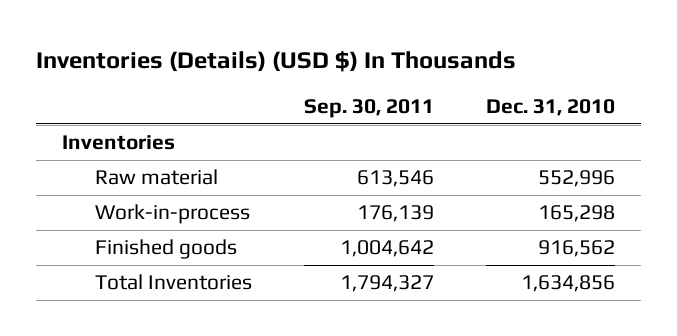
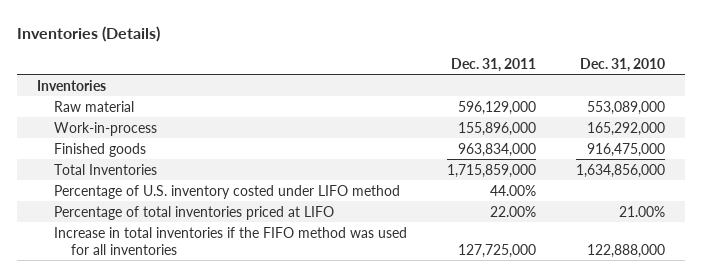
[35,51,516,73] Inventories (Details) (USD $) In Thousands -> [17,26,161,43] Inventories (Details)
[304,99,435,119] Sep. 30, 2011 -> none
none -> [451,57,537,72] Dec. 31, 2011
[538,170,616,188] 552,996 -> [587,100,666,115] 553,089,000
[538,205,616,223] 165,298 -> [587,121,666,136] 165,292,000
[538,240,616,258] 916,562 -> [587,142,666,157] 916,475,000
[521,275,616,293] 1,634,856 -> [576,163,666,178] 1,634,856,000
none -> [54,184,401,199] Percentage of U.S. inventory costed under LIFO method
none -> [54,205,335,220] Percentage of total inventories priced at LIFO
none -> [54,226,408,255] Increase in total inventories if the FIFO method was used for all inventories

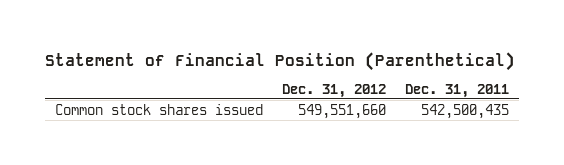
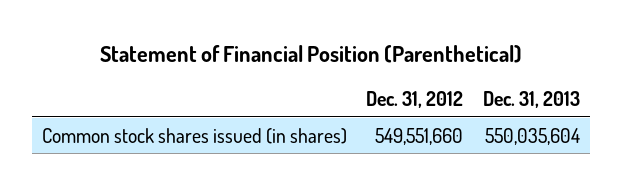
[405,83,510,98] Dec. 31, 2011 -> none
none -> [482,90,580,108] Dec. 31, 2013
[54,103,263,115] Common stock shares issued -> [41,127,347,144] Common stock shares issued (in shares)

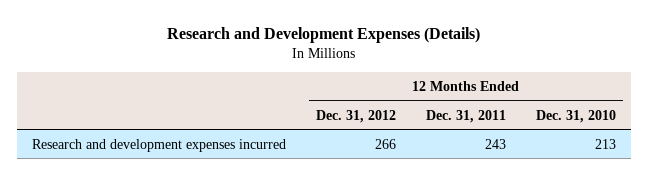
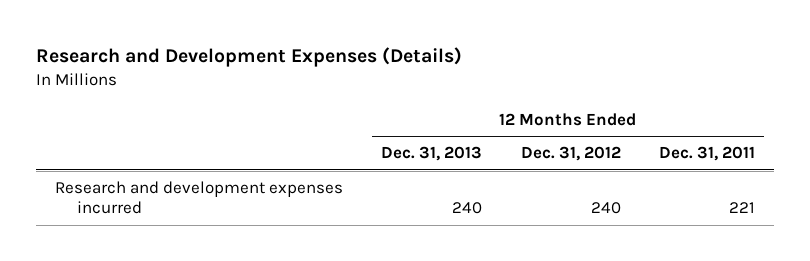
[535,109,616,123] Dec. 31, 2010 -> none
none -> [381,146,483,162] Dec. 31, 2013
[375,138,397,149] 266 -> [590,202,621,215] 240
[484,138,506,149] 243 -> [728,202,755,214] 221

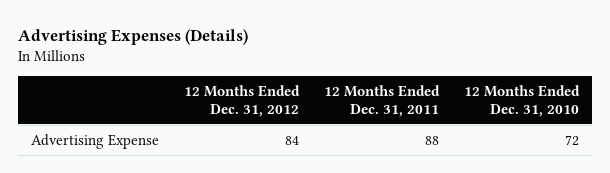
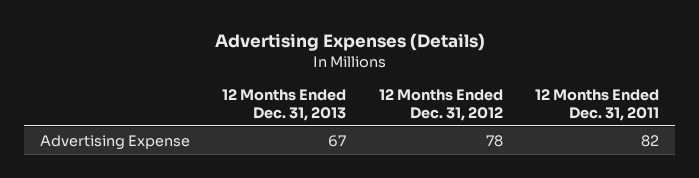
[464,84,581,117] 12 Months Ended Dec. 31, 2010 -> none
none -> [222,89,347,121] 12 Months Ended Dec. 31, 2013
[284,135,299,145] 84 -> [485,134,503,147] 78
[425,135,440,145] 88 -> [640,134,659,147] 82

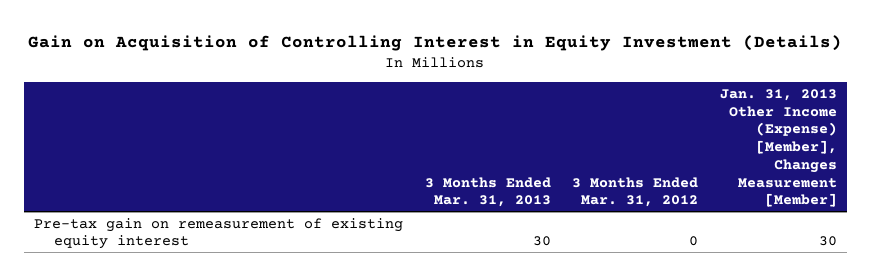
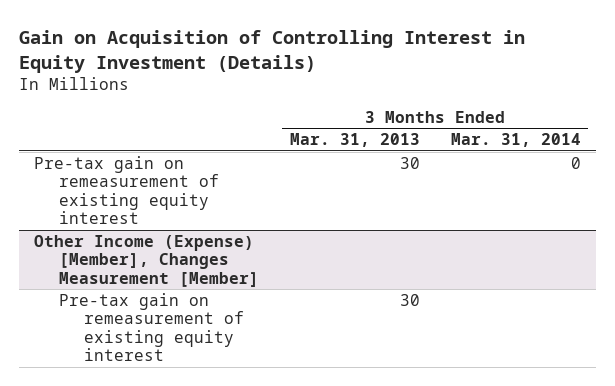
[572,176,699,208] 3 Months Ended Mar. 31, 2012 -> none
[719,89,837,208] Jan. 31, 2013 Other Income (Expense) [Member], Changes Measurement [Member] -> none
none -> [450,133,581,148] Mar. 31, 2014
none -> [34,234,259,287] Other Income (Expense) [Member], Changes Measurement [Member]
none -> [58,292,244,362] Pre-tax gain on remeasurement of existing equity interest

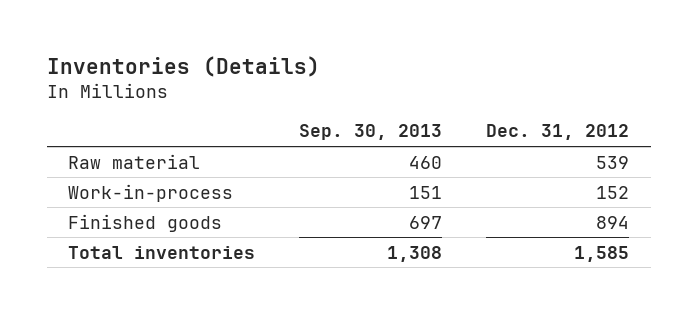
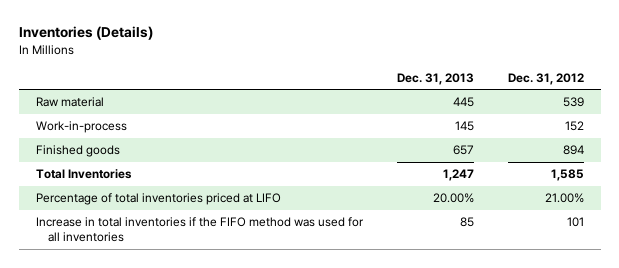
[299,124,443,141] Sep. 30, 2013 -> none
none -> [396,72,474,85] Dec. 31, 2013
[68,245,256,259] Total inventories -> [35,169,132,180] Total Inventories
none -> [35,193,281,206] Percentage of total inventories priced at LIFO
none -> [35,217,364,243] Increase in total inventories if the FIFO method was used for all inventories

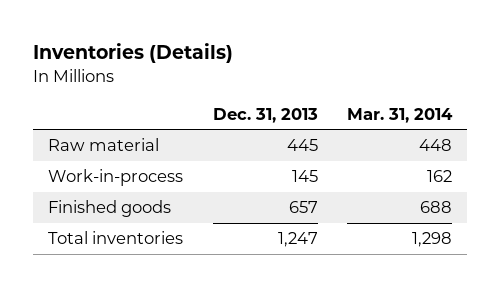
[507,72,584,85] Dec. 31, 2012 -> none
none -> [347,107,454,123] Mar. 31, 2014
[35,193,281,206] Percentage of total inventories priced at LIFO -> none
[35,217,364,243] Increase in total inventories if the FIFO method was used for all inventories -> none
[35,169,132,180] Total Inventories -> [48,231,184,245] Total inventories

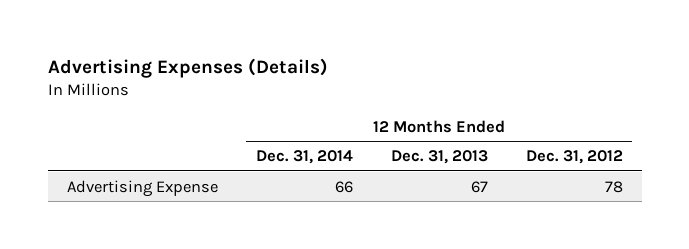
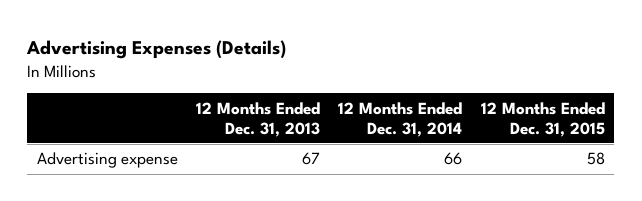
[525,150,623,165] Dec. 31, 2012 -> none
none -> [480,101,605,137] 12 Months Ended Dec. 31, 2015
[66,179,218,197] Advertising Expense -> [36,152,178,169] Advertising expense

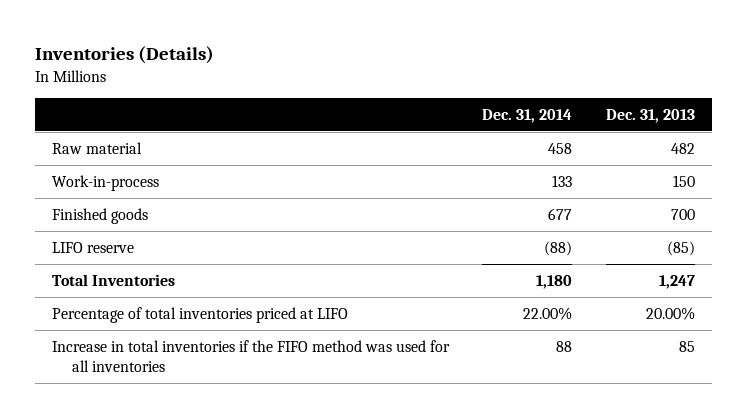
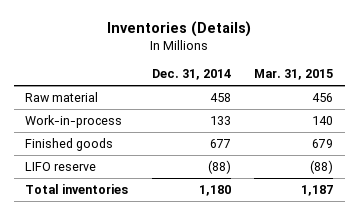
[605,108,695,123] Dec. 31, 2013 -> none
none -> [253,69,333,81] Mar. 31, 2015
[51,306,348,323] Percentage of total inventories priced at LIFO -> none
[51,339,450,372] Increase in total inventories if the FIFO method was used for all inventories -> none
[51,273,175,286] Total Inventories -> [25,183,129,194] Total inventories

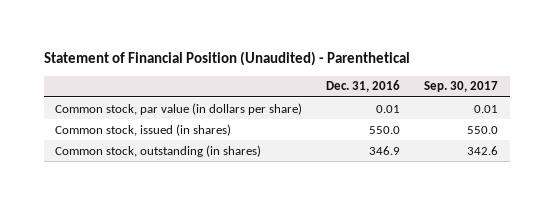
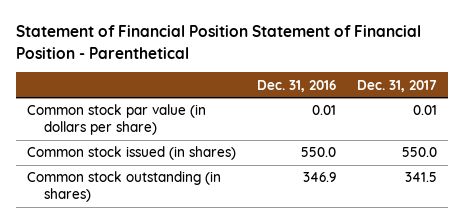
[43,51,410,67] Statement of Financial Position (Unaudited) - Parenthetical -> [16,25,422,59] Statement of Financial Position Statement of Financial Position - Parenthetical
[423,81,498,93] Sep. 30, 2017 -> none
none -> [357,79,438,92] Dec. 31, 2017
[55,102,303,115] Common stock, par value (in dollars per share) -> [26,104,206,136] Common stock par value (in dollars per share)
[55,123,232,136] Common stock, issued (in shares) -> [26,146,236,161] Common stock issued (in shares)
[55,144,262,157] Common stock, outstanding (in shares) -> [26,171,221,203] Common stock outstanding (in shares)

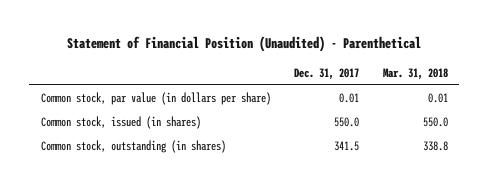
[16,25,422,59] Statement of Financial Position Statement of Financial Position - Parenthetical -> [67,36,422,53] Statement of Financial Position (Unaudited) - Parenthetical
[257,79,337,92] Dec. 31, 2016 -> none
none -> [382,67,448,80] Mar. 31, 2018
[26,104,206,136] Common stock par value (in dollars per share) -> [40,92,271,106] Common stock, par value (in dollars per share)
[26,146,236,161] Common stock issued (in shares) -> [40,116,201,130] Common stock, issued (in shares)
[26,171,221,203] Common stock outstanding (in shares) -> [40,140,226,154] Common stock, outstanding (in shares)

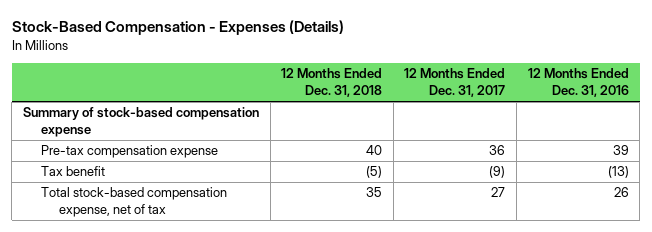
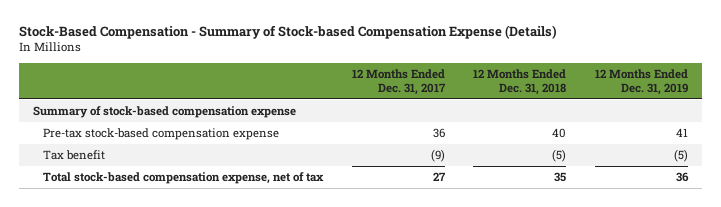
[11,20,344,36] Stock-Based Compensation - Expenses (Details) -> [18,25,557,40] Stock-Based Compensation - Summary of Stock-based Compensation Expense (Details)
[527,68,629,98] 12 Months Ended Dec. 31, 2016 -> none
none -> [594,68,688,95] 12 Months Ended Dec. 31, 2019
[40,145,218,159] Pre-tax compensation expense -> [42,128,279,141] Pre-tax stock-based compensation expense

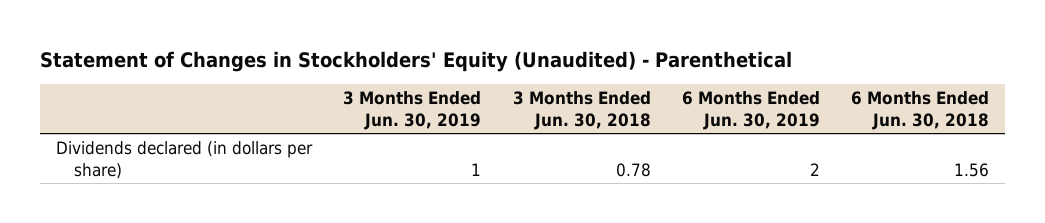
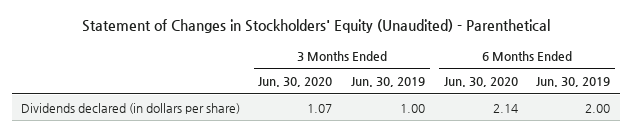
[512,90,651,130] 3 Months Ended Jun. 30, 2018 -> none
[851,90,990,130] 6 Months Ended Jun. 30, 2018 -> none
none -> [258,77,333,88] Jun. 30, 2020
none -> [443,77,518,88] Jun. 30, 2020
[471,162,482,176] 1 -> [400,103,426,113] 1.00
[810,162,821,176] 2 -> [585,103,611,113] 2.00

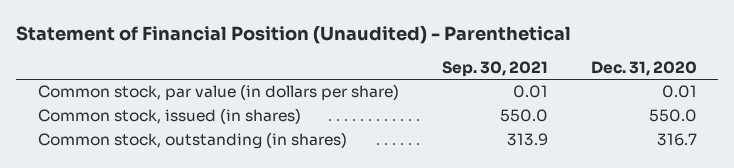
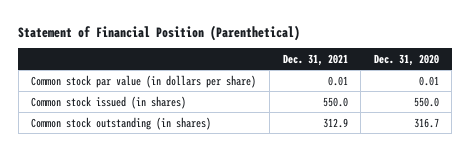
[15,26,571,45] Statement of Financial Position (Unaudited) - Parenthetical -> [18,24,301,41] Statement of Financial Position (Parenthetical)
[441,61,548,78] Sep. 30, 2021 -> none
none -> [282,53,348,66] Dec. 31, 2021
[37,84,399,102] Common stock, par value (in dollars per share) -> [31,74,257,88] Common stock par value (in dollars per share)
[37,108,301,125] Common stock, issued (in shares) -> [31,95,187,109] Common stock issued (in shares)
[37,132,347,150] Common stock, outstanding (in shares) -> [31,116,212,130] Common stock outstanding (in shares)

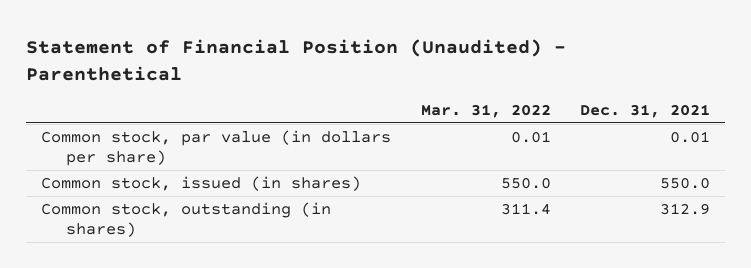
[18,24,301,41] Statement of Financial Position (Parenthetical) -> [26,39,567,81] Statement of Financial Position (Unaudited) - Parenthetical
[373,53,439,66] Dec. 31, 2020 -> none
none -> [420,103,551,118] Mar. 31, 2022
[31,74,257,88] Common stock par value (in dollars per share) -> [41,129,392,167] Common stock, par value (in dollars per share)
[31,95,187,109] Common stock issued (in shares) -> [41,175,362,191] Common stock, issued (in shares)
[31,116,212,130] Common stock outstanding (in shares) -> [41,201,332,238] Common stock, outstanding (in shares)

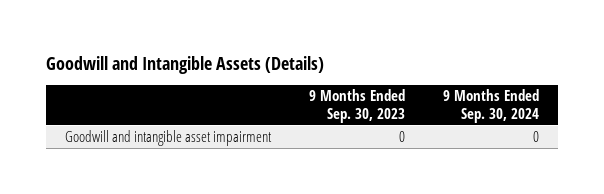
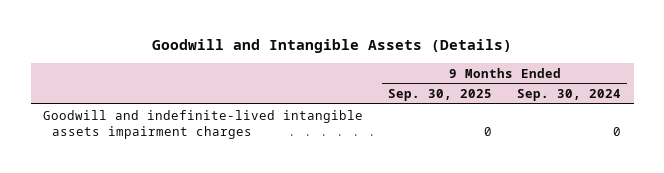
[308,89,405,124] 9 Months Ended Sep. 30, 2023 -> none
none -> [388,89,493,102] Sep. 30, 2025
[65,130,273,147] Goodwill and intangible asset impairment -> [43,109,364,140] Goodwill and indefinite-lived intangible assets impairment charges

